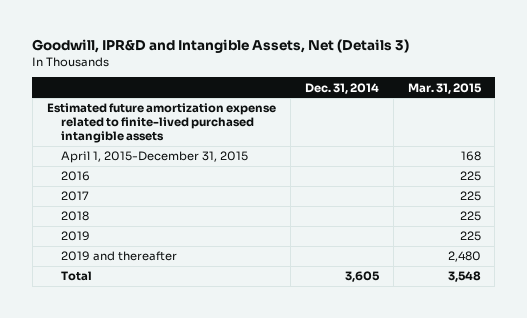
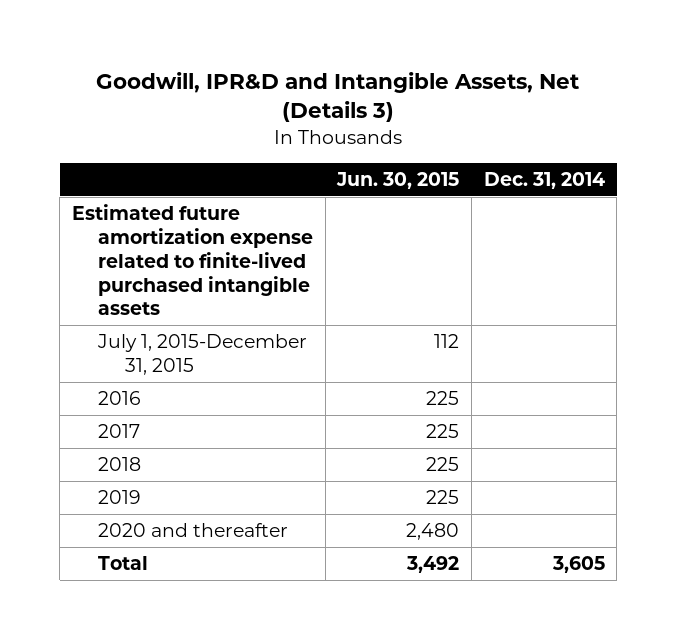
[407,82,482,94] Mar. 31, 2015 -> none
none -> [336,171,460,189] Jun. 30, 2015
[61,151,249,164] April 1, 2015-December 31, 2015 -> [97,334,308,376] July 1, 2015-December 31, 2015
[61,251,178,262] 2019 and thereafter -> [98,523,289,538] 2020 and thereafter

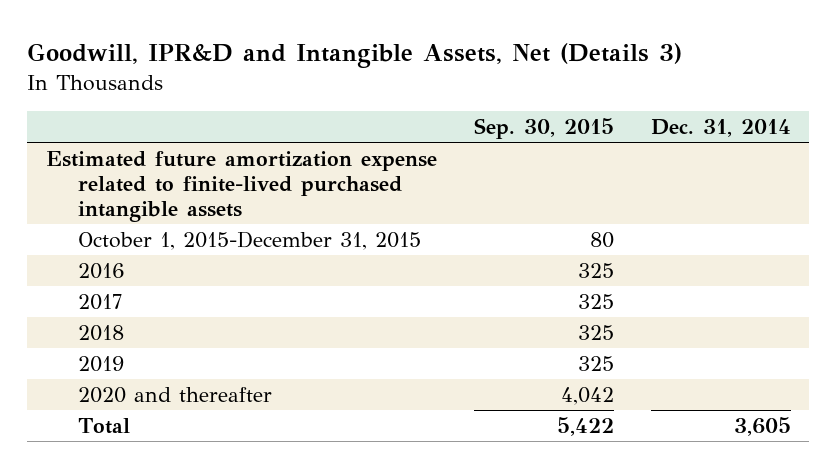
[336,171,460,189] Jun. 30, 2015 -> none
none -> [473,118,614,140] Sep. 30, 2015
[97,334,308,376] July 1, 2015-December 31, 2015 -> [78,230,422,250] October 1, 2015-December 31, 2015

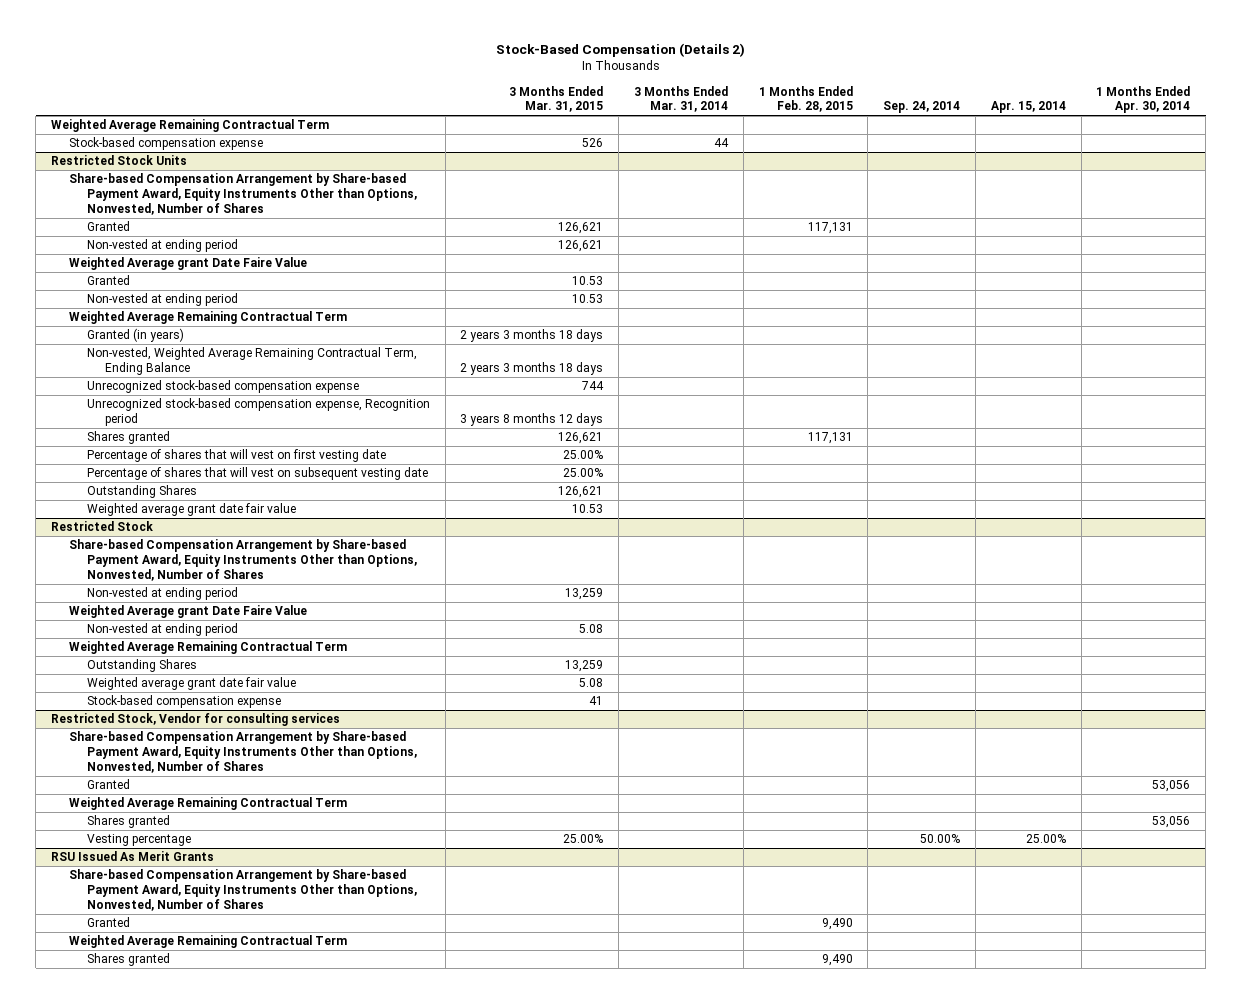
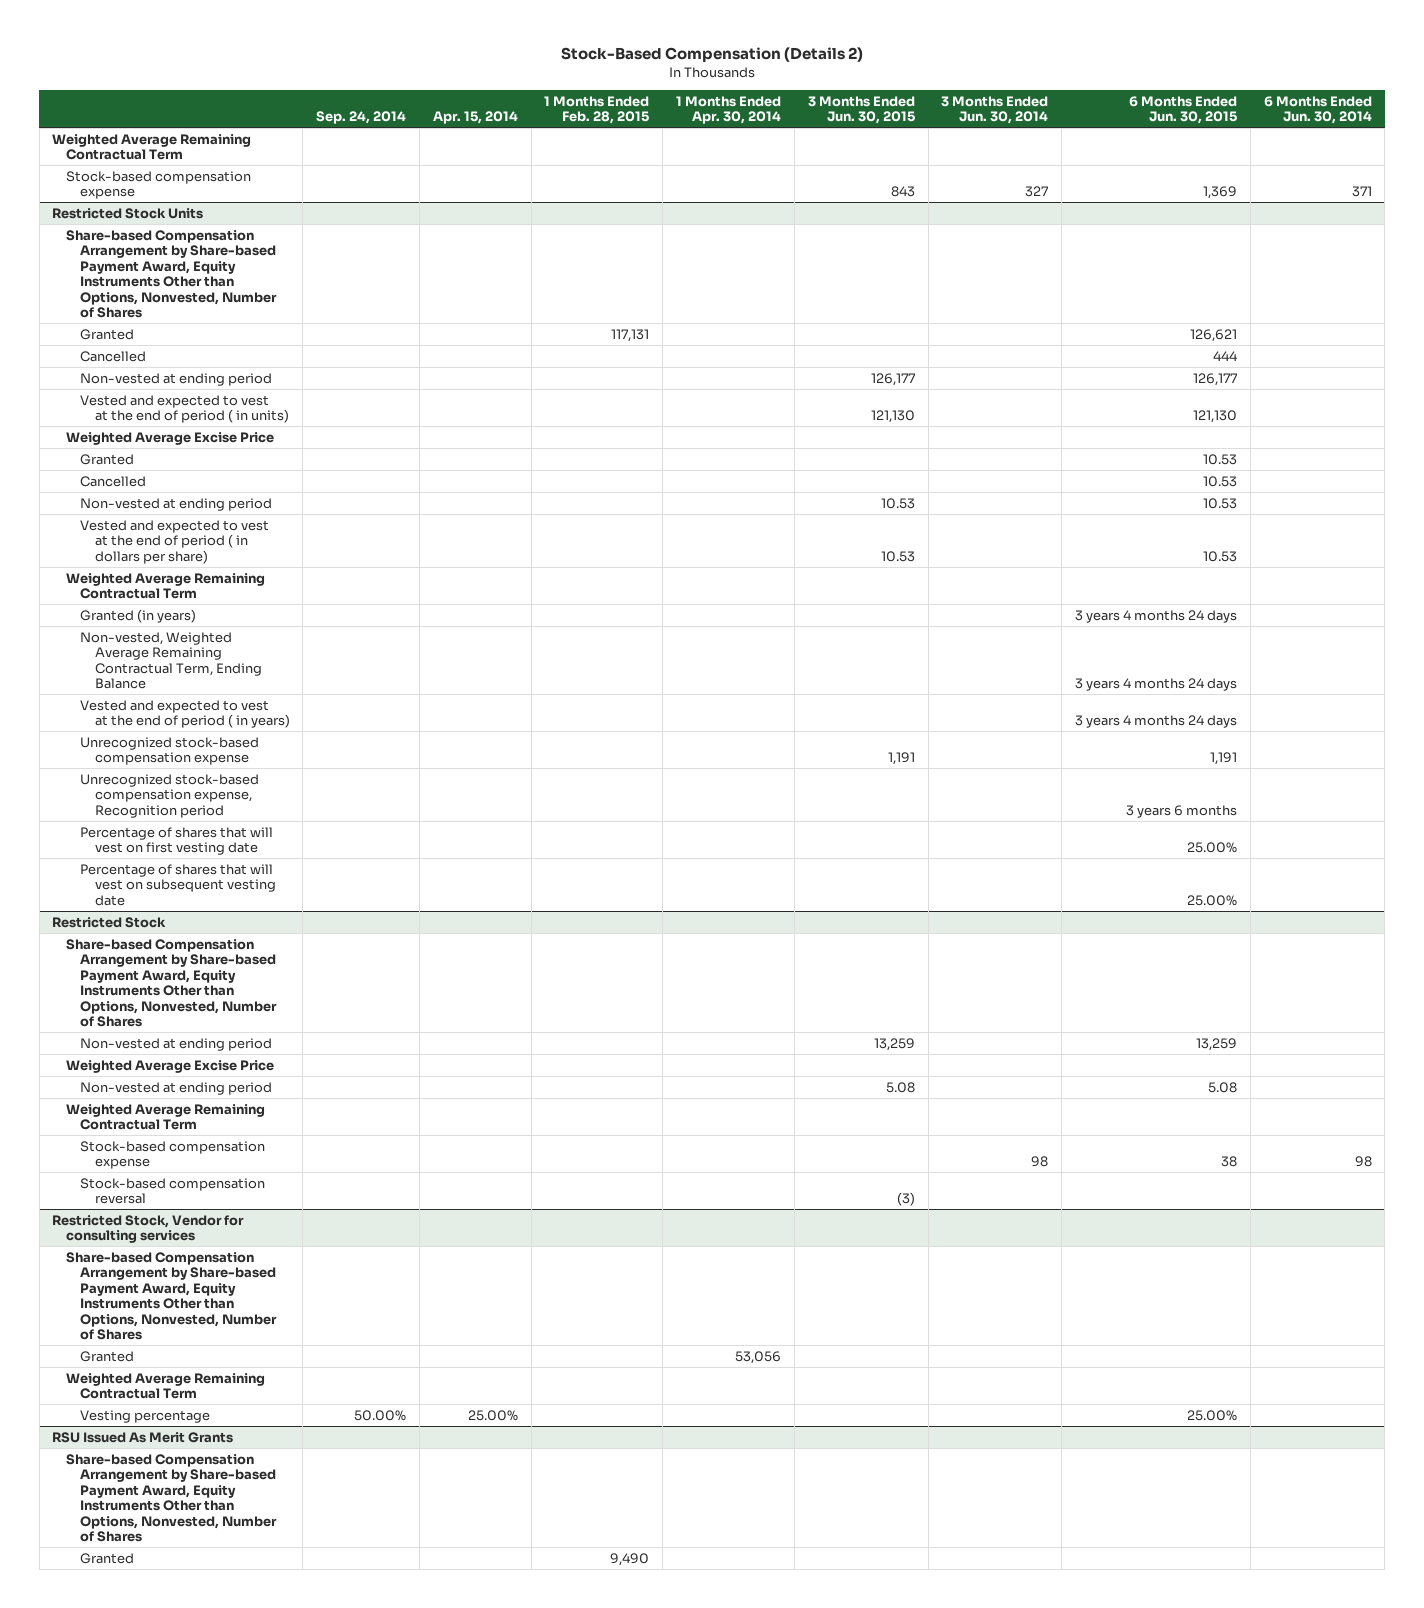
[509,85,604,113] 3 Months Ended Mar. 31, 2015 -> none
[634,85,729,113] 3 Months Ended Mar. 31, 2014 -> none
none -> [807,95,915,125] 3 Months Ended Jun. 30, 2015
none -> [941,95,1049,125] 3 Months Ended Jun. 30, 2014
none -> [1129,95,1238,125] 6 Months Ended Jun. 30, 2015
none -> [1263,95,1372,125] 6 Months Ended Jun. 30, 2014
none -> [80,350,147,362] Cancelled
none -> [80,394,289,424] Vested and expected to vest at the end of period ( in units)
[68,257,307,271] Weighted Average grant Date Faire Value -> [66,431,275,445] Weighted Average Excise Price
none -> [80,475,147,487] Cancelled
none -> [80,519,270,564] Vested and expected to vest at the end of period ( in dollars per share)
none -> [80,699,290,729] Vested and expected to vest at the end of period ( in years)
[86,431,170,445] Shares granted -> none
[86,485,197,499] Outstanding Shares -> none
[86,503,296,517] Weighted average grant date fair value -> none
[68,605,307,619] Weighted Average grant Date Faire Value -> [66,1059,275,1073] Weighted Average Excise Price
[86,659,197,673] Outstanding Shares -> none
[86,677,296,691] Weighted average grant date fair value -> none
none -> [80,1177,266,1205] Stock-based compensation reversal
[86,815,170,829] Shares granted -> none
[68,935,347,949] Weighted Average Remaining Contractual Term -> none
[86,953,170,967] Shares granted -> none

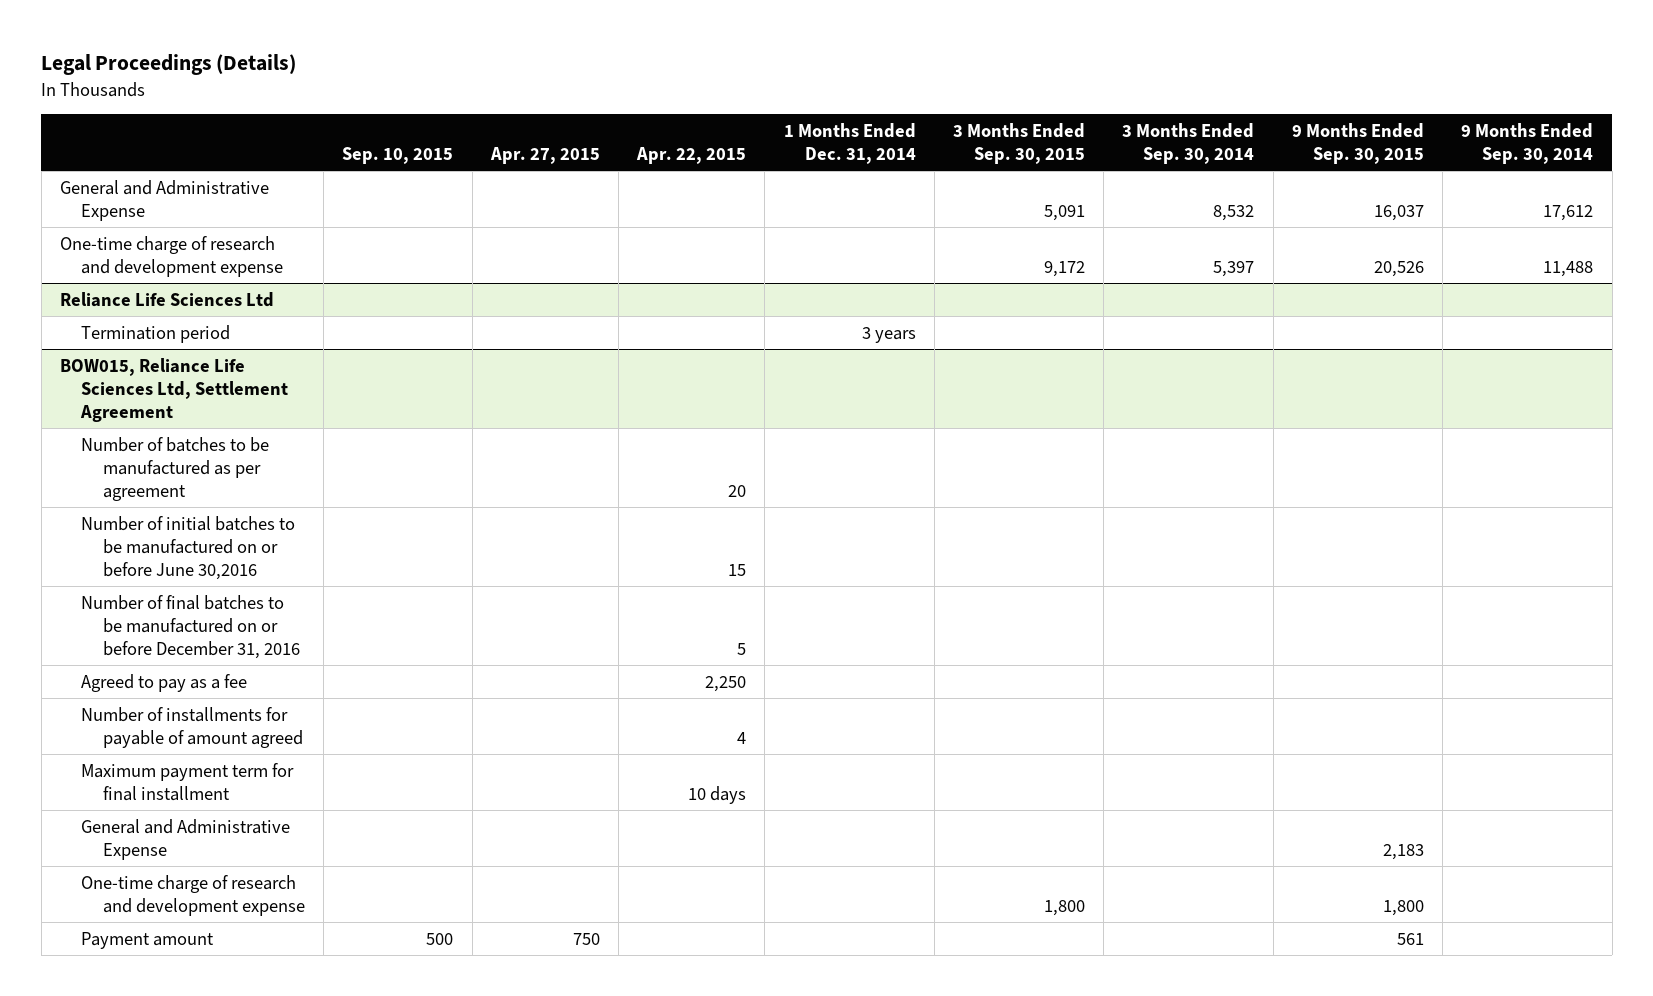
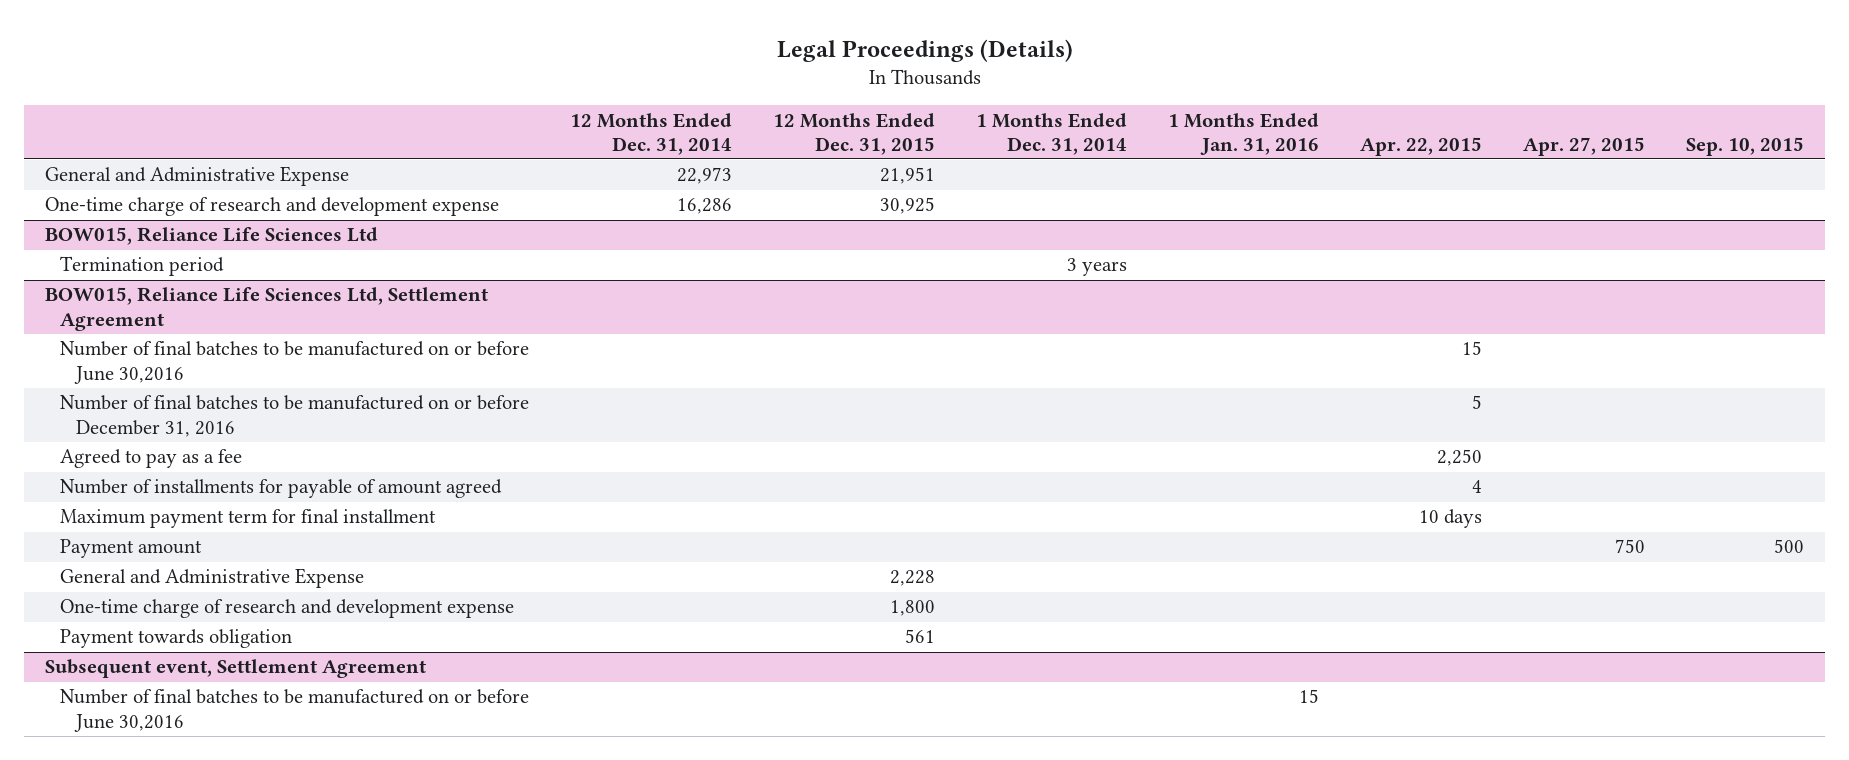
[953,123,1086,164] 3 Months Ended Sep. 30, 2015 -> none
[1122,123,1255,164] 3 Months Ended Sep. 30, 2014 -> none
[1291,123,1424,164] 9 Months Ended Sep. 30, 2015 -> none
[1461,123,1594,164] 9 Months Ended Sep. 30, 2014 -> none
none -> [570,112,733,155] 12 Months Ended Dec. 31, 2014
none -> [773,112,936,155] 12 Months Ended Dec. 31, 2015
none -> [1168,112,1320,155] 1 Months Ended Jan. 31, 2016
[59,291,274,307] Reliance Life Sciences Ltd -> [44,227,378,246] BOW015, Reliance Life Sciences Ltd
[81,436,270,501] Number of batches to be manufactured as per agreement -> none
[81,515,296,580] Number of initial batches to be manufactured on or before June 30,2016 -> [60,341,530,384] Number of final batches to be manufactured on or before June 30,2016
[81,931,215,949] Payment amount -> [60,539,203,559] Payment amount
none -> [60,629,293,649] Payment towards obligation
none -> [44,659,426,679] Subsequent event, Settlement Agreement
none -> [60,689,530,732] Number of final batches to be manufactured on or before June 30,2016

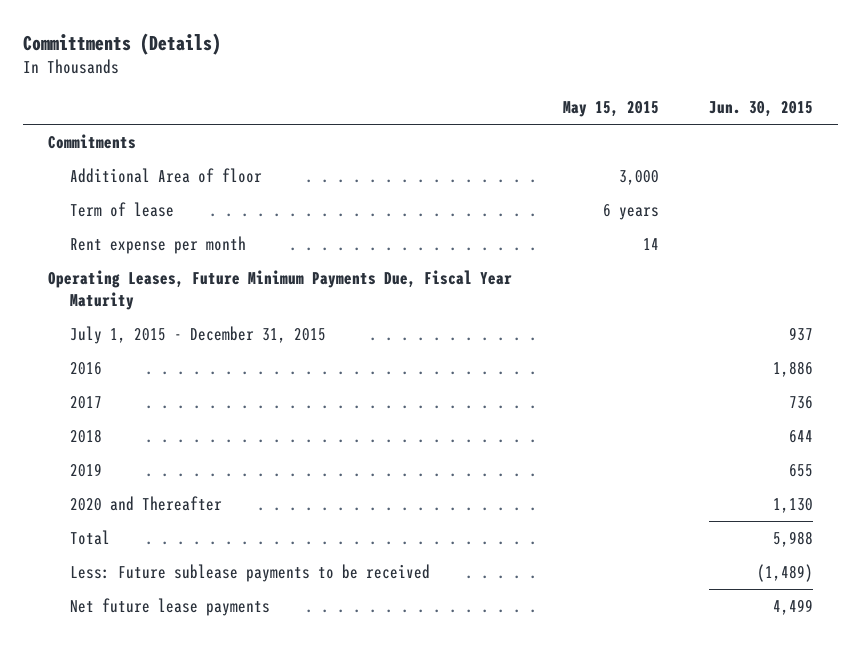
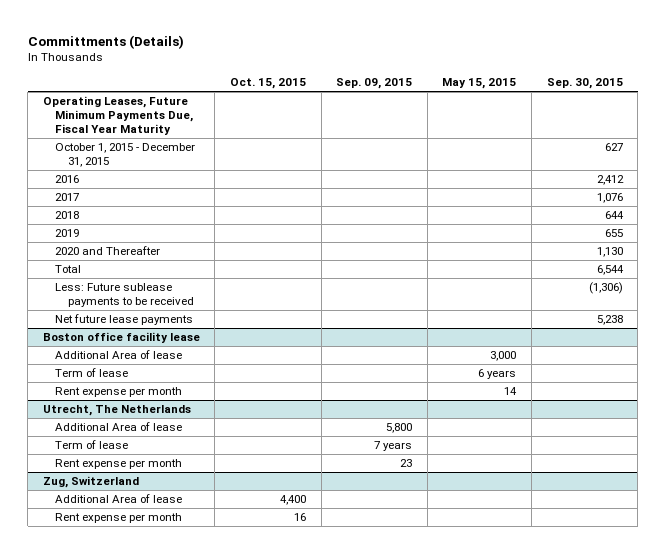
[708,101,813,118] Jun. 30, 2015 -> none
none -> [229,78,306,90] Oct. 15, 2015
none -> [336,78,413,90] Sep. 09, 2015
none -> [546,78,623,90] Sep. 30, 2015
[48,134,137,150] Commitments -> none
[69,168,262,184] Additional Area of floor -> none
[69,202,174,218] Term of lease -> none
[69,236,246,255] Rent expense per month -> none
[69,326,326,345] July 1, 2015 - December 31, 2015 -> [55,143,196,168] October 1, 2015 - December 31, 2015
none -> [42,332,200,344] Boston office facility lease
none -> [55,350,183,360] Additional Area of lease
none -> [55,368,129,378] Term of lease
none -> [55,387,183,398] Rent expense per month
none -> [42,405,191,417] Utrecht, The Netherlands
none -> [55,422,183,432] Additional Area of lease
none -> [55,440,129,450] Term of lease
none -> [55,459,183,470] Rent expense per month
none -> [42,476,139,489] Zug, Switzerland
none -> [55,494,183,504] Additional Area of lease
none -> [55,513,183,524] Rent expense per month

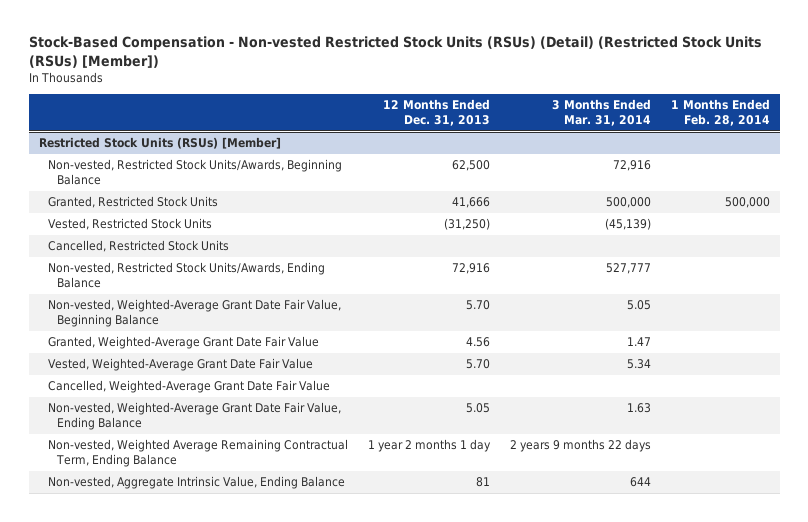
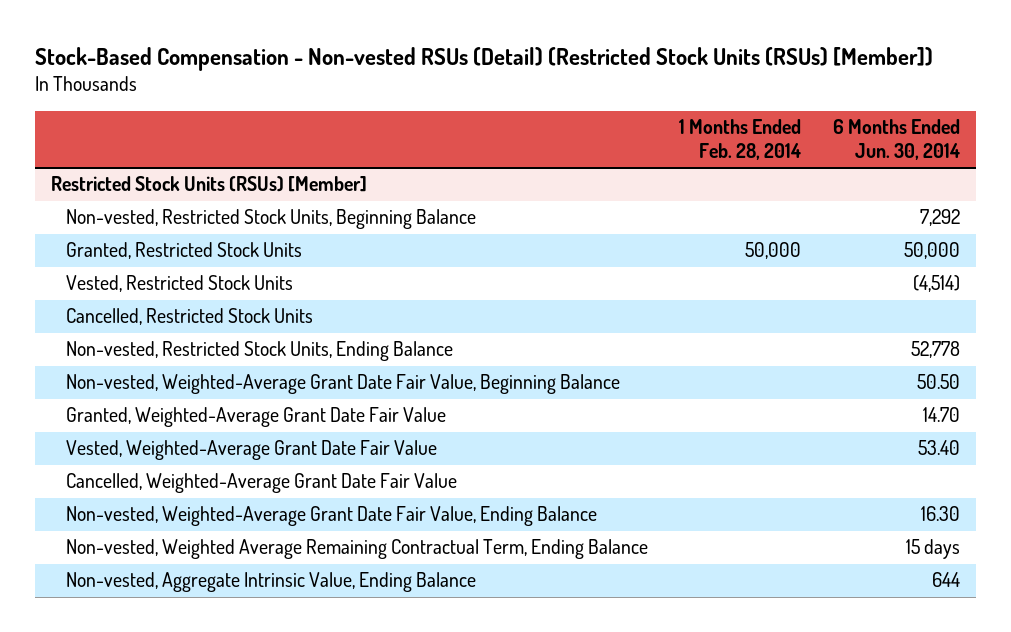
[28,36,762,68] Stock-Based Compensation - Non-vested Restricted Stock Units (RSUs) (Detail) (Restricted Stock Units (RSUs) [Member]) -> [34,47,933,72] Stock-Based Compensation - Non-vested RSUs (Detail) (Restricted Stock Units (RSUs) [Member])
[382,99,490,127] 12 Months Ended Dec. 31, 2013 -> none
[551,99,651,127] 3 Months Ended Mar. 31, 2014 -> none
none -> [832,119,960,160] 6 Months Ended Jun. 30, 2014
[47,159,342,186] Non-vested, Restricted Stock Units/Awards, Beginning Balance -> [65,209,476,230] Non-vested, Restricted Stock Units, Beginning Balance
[724,197,770,209] 500,000 -> [745,242,802,260] 50,000
[47,262,325,289] Non-vested, Restricted Stock Units/Awards, Ending Balance -> [65,341,453,362] Non-vested, Restricted Stock Units, Ending Balance

